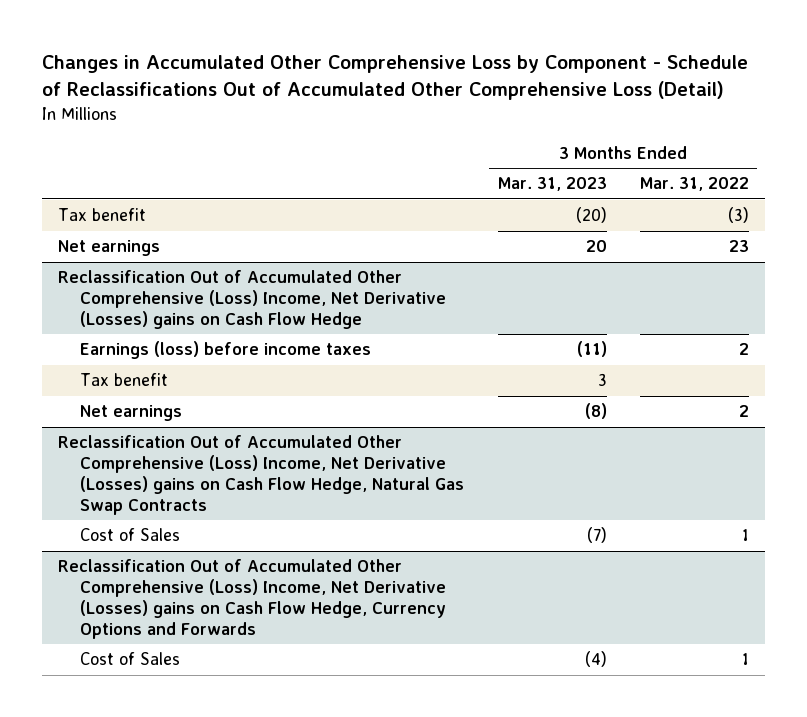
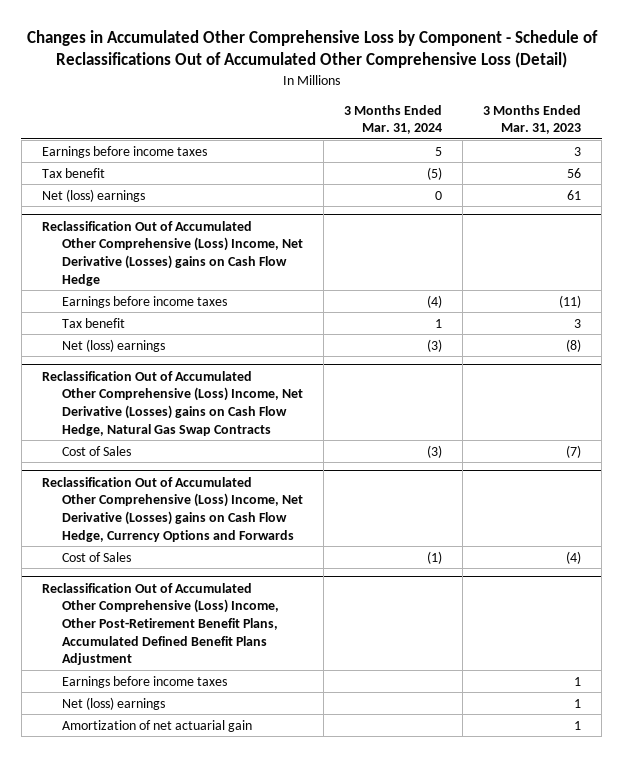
[639,177,749,192] Mar. 31, 2022 -> none
none -> [344,104,443,135] 3 Months Ended Mar. 31, 2024
none -> [41,145,207,158] Earnings before income taxes
[575,207,607,224] (20) -> [567,167,582,178] 56
[58,240,161,257] Net earnings -> [41,188,145,202] Net (loss) earnings
[585,240,607,253] 20 -> [567,189,582,200] 61
[80,341,372,360] Earnings (loss) before income taxes -> [61,295,227,308] Earnings before income taxes
[80,405,183,422] Net earnings -> [61,338,165,352] Net (loss) earnings
none -> [41,582,279,666] Reclassification Out of Accumulated Other Comprehensive (Loss) Income, Other Post-Retirement Benefit Plans, Accumulated Defined Benefit Plans Adjustment
none -> [61,675,227,688] Earnings before income taxes
none -> [61,696,165,710] Net (loss) earnings
none -> [61,719,252,732] Amortization of net actuarial gain

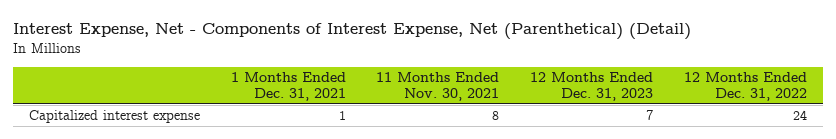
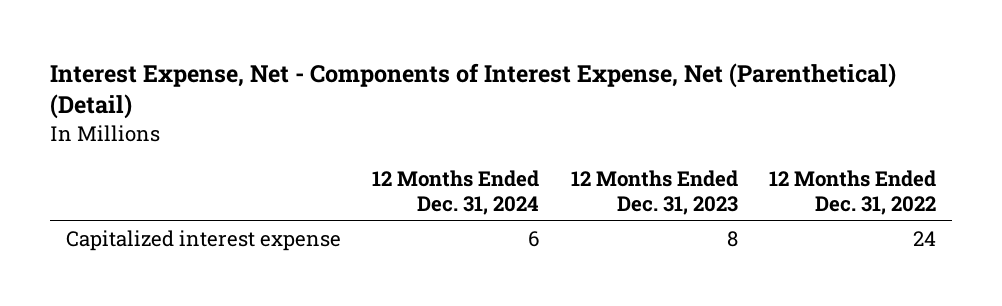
[230,71,346,101] 1 Months Ended Dec. 31, 2021 -> none
[376,71,500,101] 11 Months Ended Nov. 30, 2021 -> none
none -> [372,169,540,216] 12 Months Ended Dec. 31, 2024
[646,110,654,121] 7 -> [726,231,738,248] 8

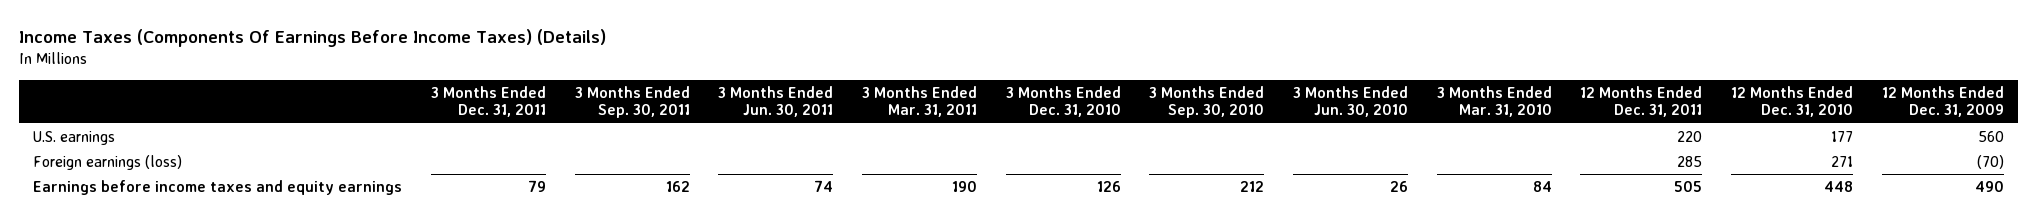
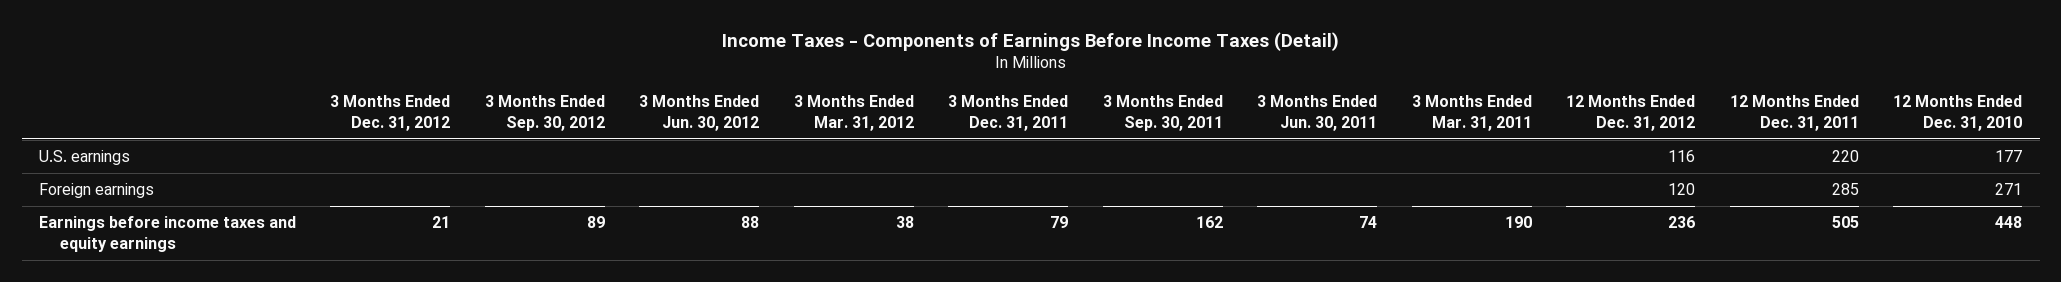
[19,29,607,48] Income Taxes (Components Of Earnings Before Income Taxes) (Details) -> [721,31,1339,51] Income Taxes - Components of Earnings Before Income Taxes (Detail)
[1005,85,1121,118] 3 Months Ended Dec. 31, 2010 -> none
[1149,85,1265,119] 3 Months Ended Sep. 30, 2010 -> none
[1293,85,1409,118] 3 Months Ended Jun. 30, 2010 -> none
[1436,85,1552,118] 3 Months Ended Mar. 31, 2010 -> none
[1881,85,2004,118] 12 Months Ended Dec. 31, 2009 -> none
none -> [330,94,451,131] 3 Months Ended Dec. 31, 2012
none -> [484,94,605,131] 3 Months Ended Sep. 30, 2012
none -> [639,94,760,131] 3 Months Ended Jun. 30, 2012
none -> [793,94,914,131] 3 Months Ended Mar. 31, 2012
none -> [1566,94,1696,131] 12 Months Ended Dec. 31, 2012
[33,154,183,170] Foreign earnings (loss) -> [38,183,154,199] Foreign earnings

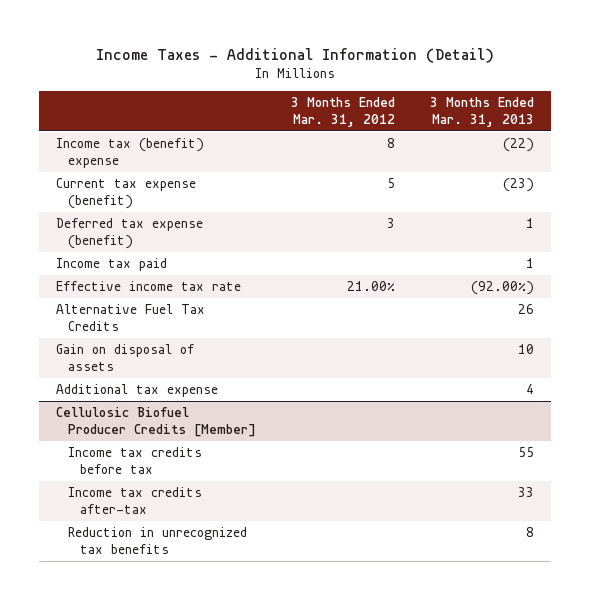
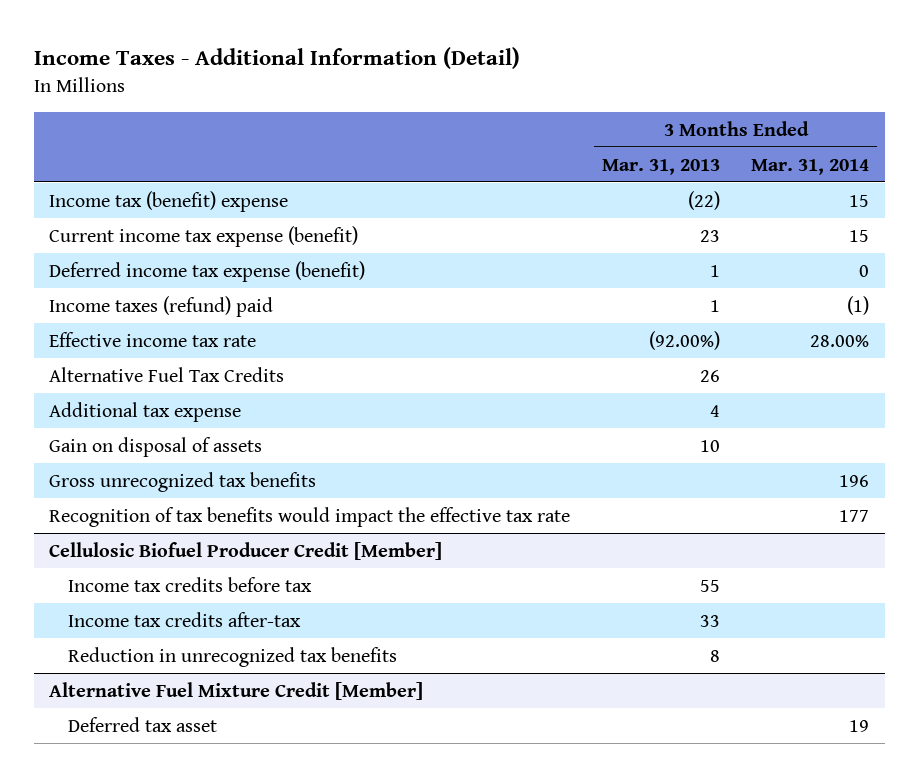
[290,97,395,127] 3 Months Ended Mar. 31, 2012 -> none
none -> [751,158,870,175] Mar. 31, 2014
[56,178,197,209] Current tax expense (benefit) -> [49,225,359,247] Current income tax expense (benefit)
[502,178,534,193] (23) -> [699,229,720,242] 23
[56,218,204,249] Deferred tax expense (benefit) -> [49,260,366,282] Deferred income tax expense (benefit)
[56,258,168,272] Income tax paid -> [49,295,274,317] Income taxes (refund) paid
[56,344,195,371] Gain on disposal of assets -> [49,436,263,457] Gain on disposal of assets
none -> [49,471,317,492] Gross unrecognized tax benefits
none -> [49,506,571,527] Recognition of tax benefits would impact the effective tax rate
[56,407,257,437] Cellulosic Biofuel Producer Credits [Member] -> [49,541,443,560] Cellulosic Biofuel Producer Credit [Member]
none -> [49,681,424,700] Alternative Fuel Mixture Credit [Member]
none -> [68,716,218,732] Deferred tax asset

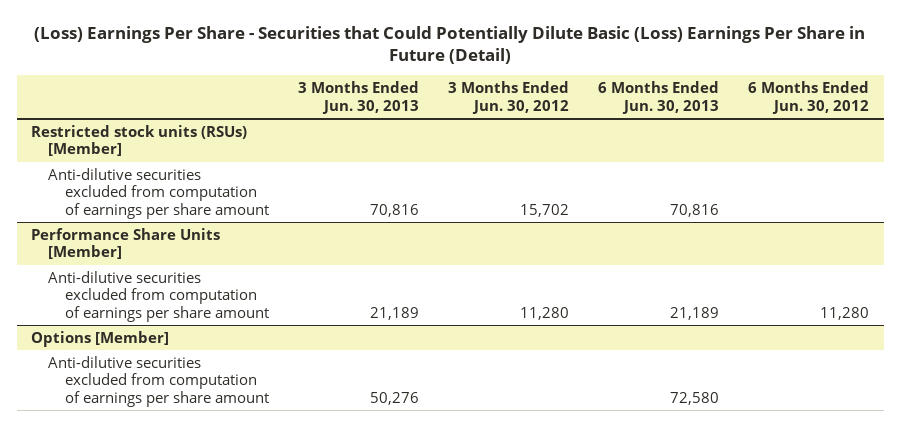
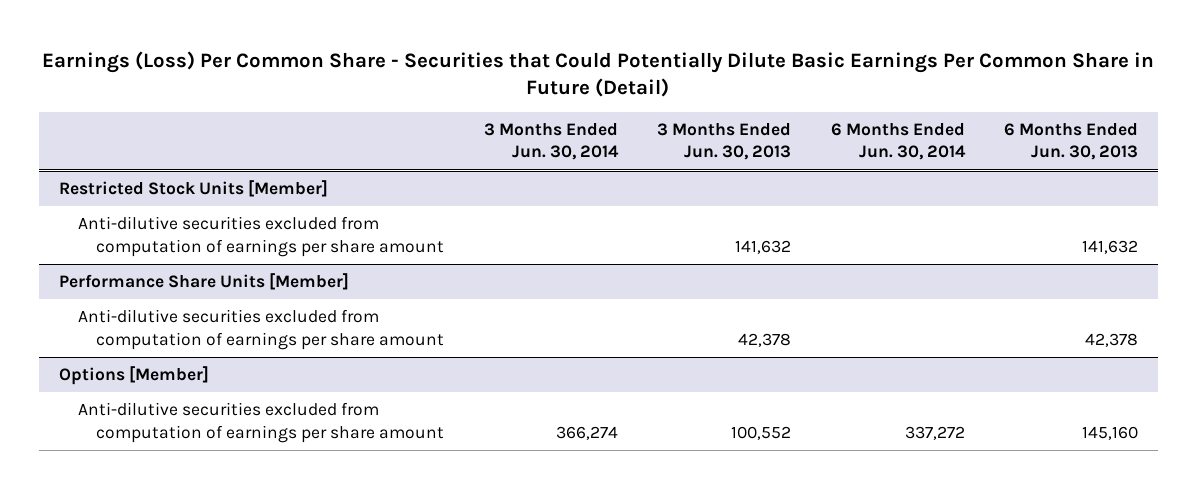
[34,26,866,65] (Loss) Earnings Per Share - Securities that Could Potentially Dilute Basic (Loss) Earnings Per Share in Future (Detail) -> [42,50,1155,98] Earnings (Loss) Per Common Share - Securities that Could Potentially Dilute Basic Earnings Per Common Share in Future (Detail)
[448,80,570,114] 3 Months Ended Jun. 30, 2012 -> none
[748,80,870,114] 6 Months Ended Jun. 30, 2012 -> none
none -> [483,123,619,161] 3 Months Ended Jun. 30, 2014
none -> [830,123,966,161] 6 Months Ended Jun. 30, 2014
[31,124,248,157] Restricted stock units (RSUs) [Member] -> [58,180,328,198] Restricted Stock Units [Member]
[370,203,420,217] 70,816 -> [735,239,792,254] 141,632
[670,203,720,217] 70,816 -> [1081,239,1138,254] 141,632
[370,306,420,320] 21,189 -> [738,332,792,347] 42,378
[670,306,720,320] 21,189 -> [1084,332,1138,347] 42,378
[370,391,420,405] 50,276 -> [731,425,792,440] 100,552
[670,391,720,405] 72,580 -> [1081,425,1138,440] 145,160

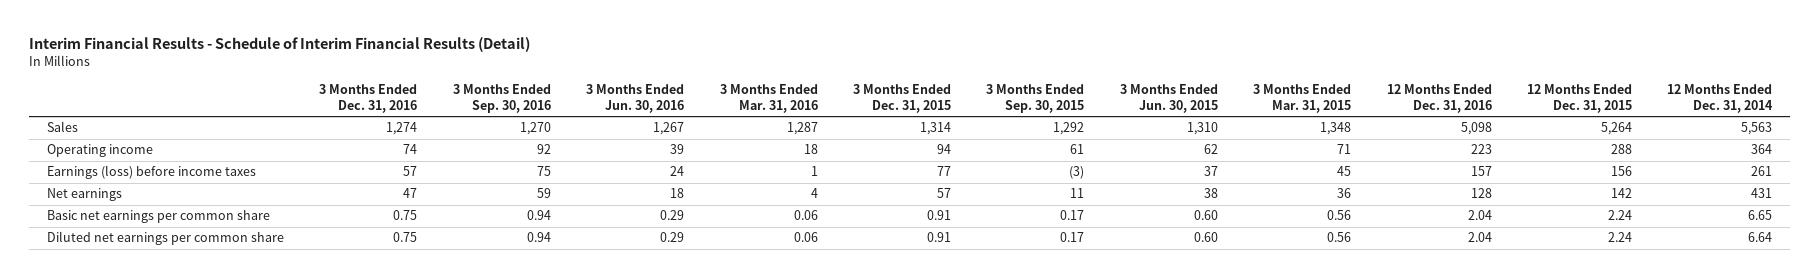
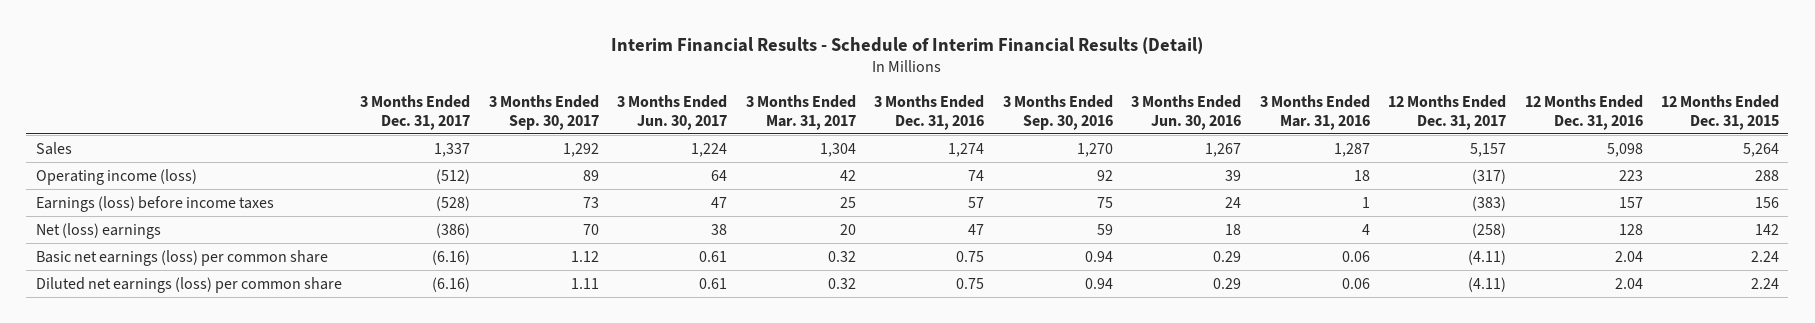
[853,83,952,113] 3 Months Ended Dec. 31, 2015 -> none
[986,83,1085,113] 3 Months Ended Sep. 30, 2015 -> none
[1119,83,1218,113] 3 Months Ended Jun. 30, 2015 -> none
[1253,83,1352,113] 3 Months Ended Mar. 31, 2015 -> none
[1667,83,1774,113] 12 Months Ended Dec. 31, 2014 -> none
none -> [360,94,471,130] 3 Months Ended Dec. 31, 2017
none -> [488,94,599,130] 3 Months Ended Sep. 30, 2017
none -> [617,94,728,130] 3 Months Ended Jun. 30, 2017
none -> [745,94,856,130] 3 Months Ended Mar. 31, 2017
none -> [1388,94,1507,130] 12 Months Ended Dec. 31, 2017
[47,144,154,158] Operating income -> [35,168,197,185] Operating income (loss)
[47,188,123,202] Net earnings -> [35,222,161,239] Net (loss) earnings
[47,210,271,224] Basic net earnings per common share -> [35,249,328,266] Basic net earnings (loss) per common share
[47,231,285,246] Diluted net earnings per common share -> [35,276,342,293] Diluted net earnings (loss) per common share

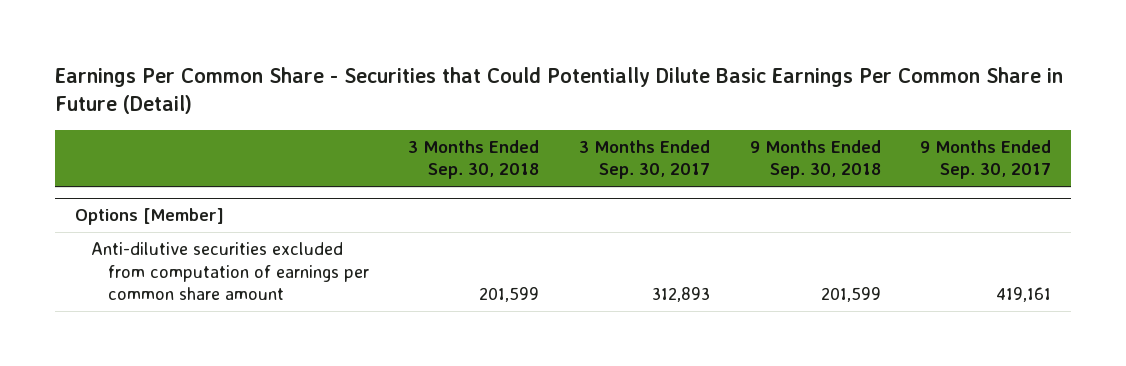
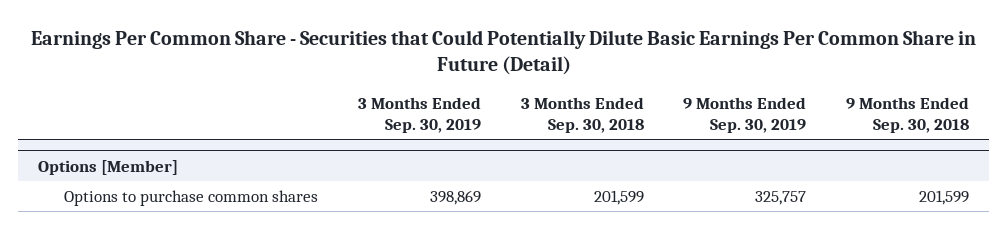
[579,139,711,180] 3 Months Ended Sep. 30, 2017 -> none
[920,139,1052,180] 9 Months Ended Sep. 30, 2017 -> none
none -> [357,96,481,134] 3 Months Ended Sep. 30, 2019
none -> [683,96,807,134] 9 Months Ended Sep. 30, 2019
[91,242,369,301] Anti-dilutive securities excluded from computation of earnings per common share amount -> [64,189,319,206] Options to purchase common shares

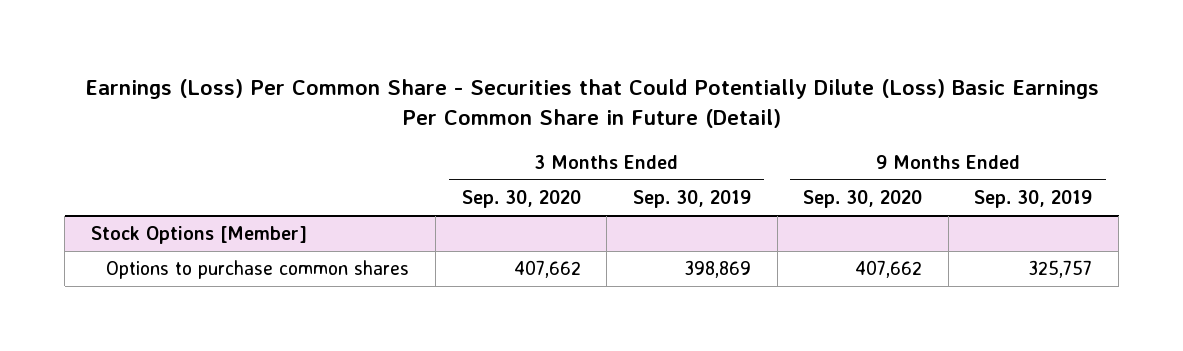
[30,29,976,75] Earnings Per Common Share - Securities that Could Potentially Dilute Basic Earnings Per Common Share in Future (Detail) -> [84,78,1099,128] Earnings (Loss) Per Common Share - Securities that Could Potentially Dilute (Loss) Basic Earnings Per Common Share in Future (Detail)
[520,96,644,134] 3 Months Ended Sep. 30, 2018 -> none
[846,96,970,134] 9 Months Ended Sep. 30, 2018 -> none
none -> [461,190,581,209] Sep. 30, 2020
none -> [803,190,923,209] Sep. 30, 2020
[38,159,179,175] Options [Member] -> [90,226,307,245] Stock Options [Member]

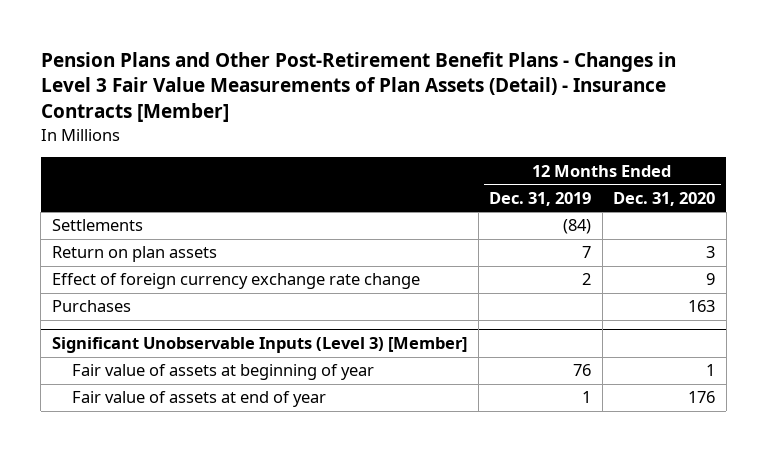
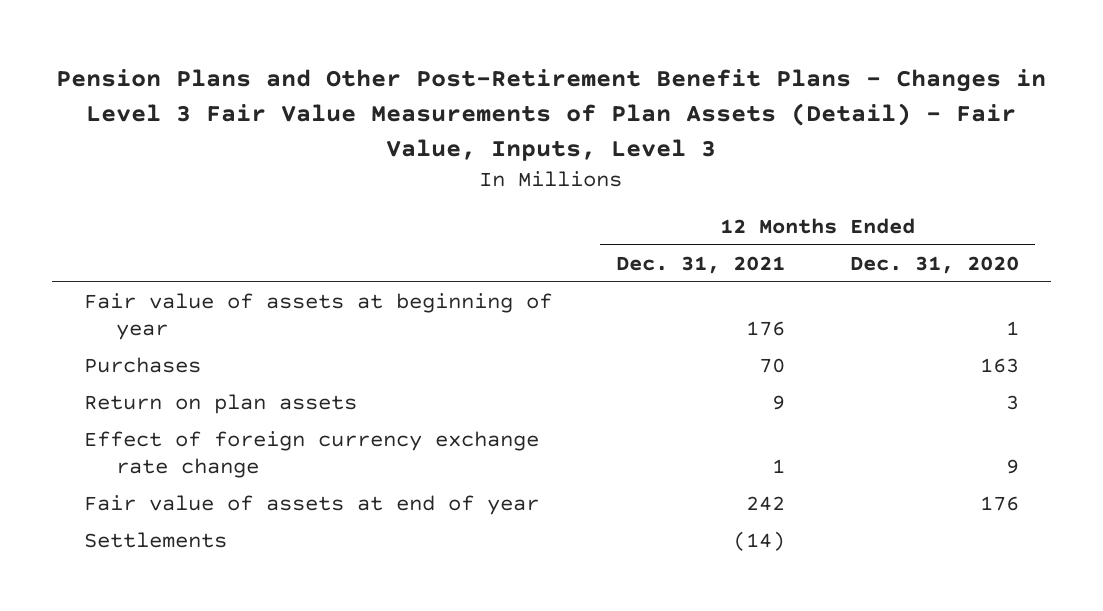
[40,51,676,123] Pension Plans and Other Post-Retirement Benefit Plans - Changes in Level 3 Fair Value Measurements of Plan Assets (Detail) - Insurance Contracts [Member] -> [56,69,1047,161] Pension Plans and Other Post-Retirement Benefit Plans - Changes in Level 3 Fair Value Measurements of Plan Assets (Detail) - Fair Value, Inputs, Level 3
[489,191,592,206] Dec. 31, 2019 -> none
none -> [616,255,786,274] Dec. 31, 2021
none -> [84,293,553,341] Fair value of assets at beginning of year
[51,300,131,313] Purchases -> [84,357,202,374] Purchases
[51,337,467,354] Significant Unobservable Inputs (Level 3) [Member] -> none
[72,364,375,381] Fair value of assets at beginning of year -> none
[51,219,143,232] Settlements -> [84,532,228,549] Settlements

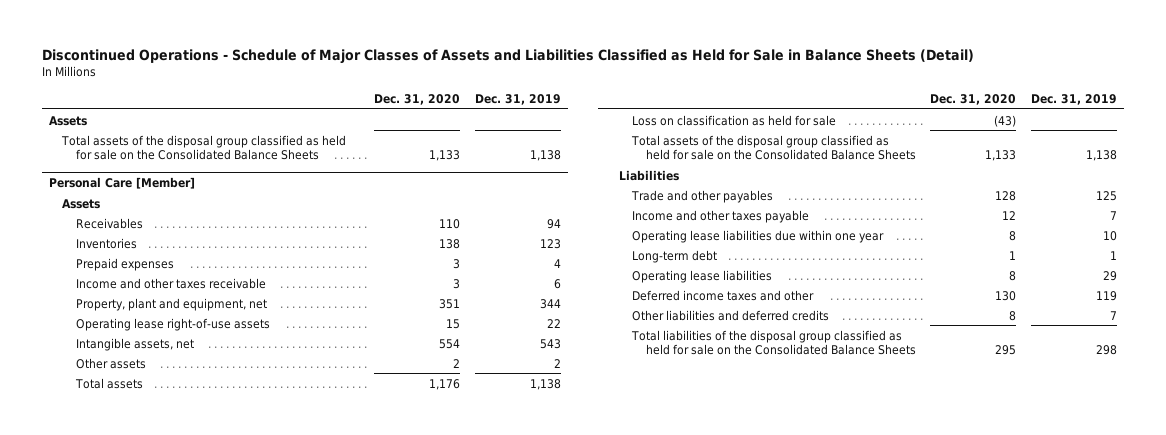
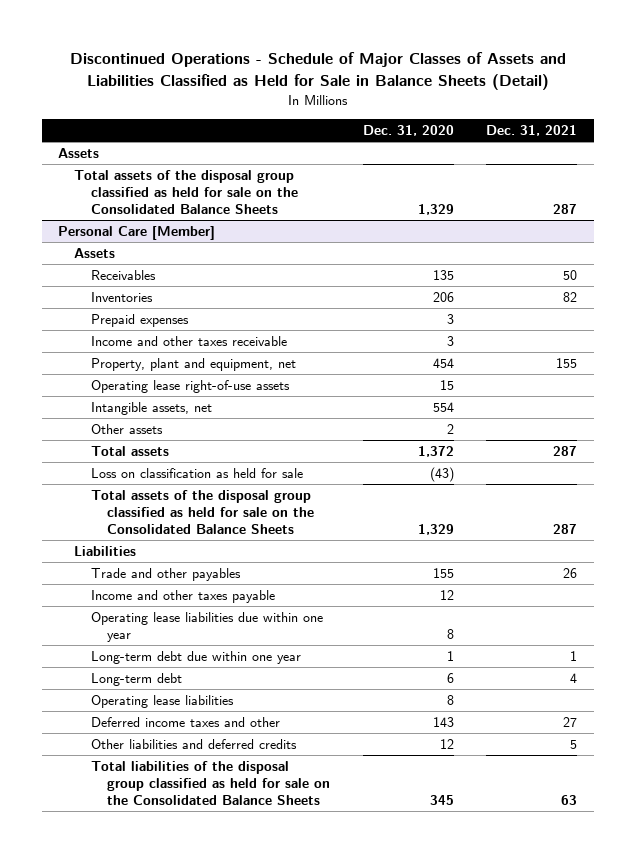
[474,93,561,105] Dec. 31, 2019 -> none
none -> [486,124,578,136] Dec. 31, 2021
[429,150,461,162] 1,133 -> [417,203,454,215] 1,329
[439,218,461,229] 110 -> [432,270,454,281] 135
[439,238,461,249] 138 -> [432,292,454,303] 206
[439,298,461,309] 351 -> [432,358,454,369] 454
[429,378,461,390] 1,176 -> [417,446,454,458] 1,372
[985,150,1017,162] 1,133 -> [417,523,454,535] 1,329
[995,190,1017,201] 128 -> [432,568,454,579] 155
none -> [90,651,301,665] Long-term debt due within one year
[1009,250,1017,260] 1 -> [446,673,454,684] 6
[995,290,1017,301] 130 -> [432,717,454,728] 143
[1009,310,1017,321] 8 -> [439,739,454,750] 12
[995,345,1017,356] 295 -> [429,794,454,805] 345

